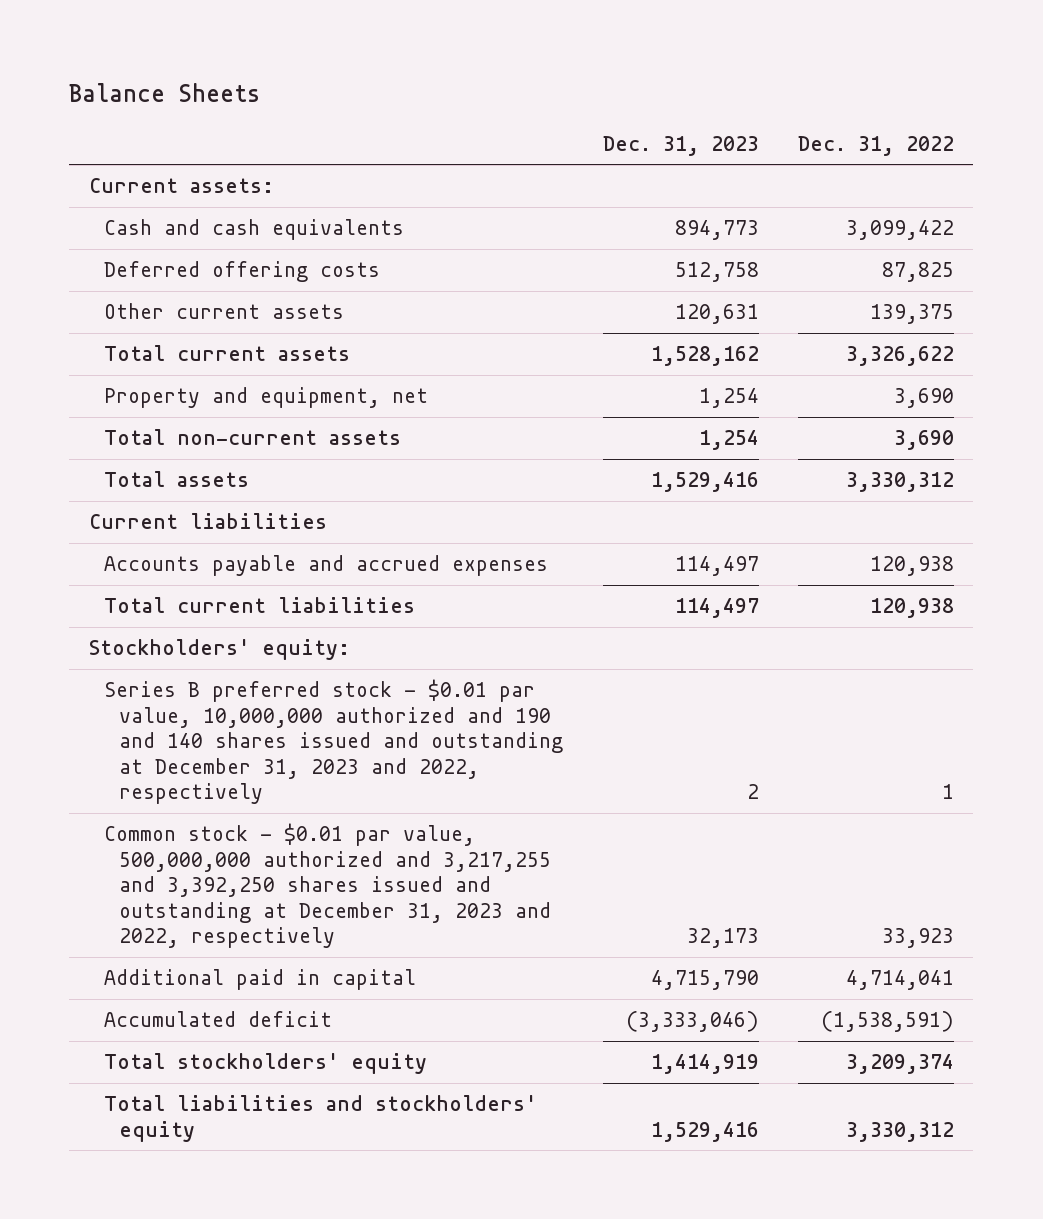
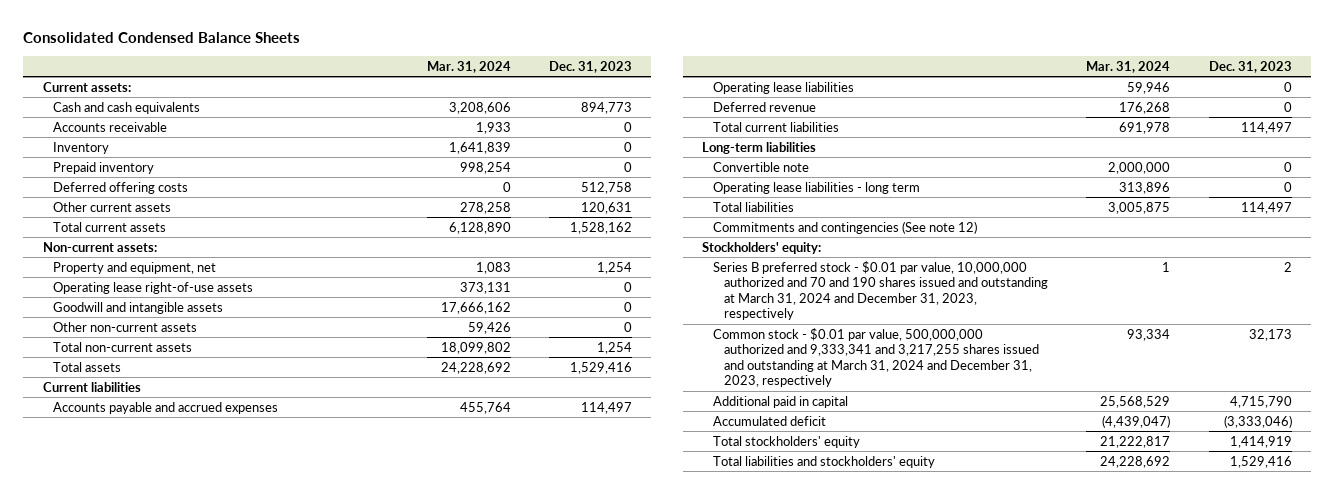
[69,82,261,102] Balance Sheets -> [23,32,301,44] Consolidated Condensed Balance Sheets
[797,135,954,156] Dec. 31, 2022 -> none
none -> [426,60,511,73] Mar. 31, 2024
none -> [53,121,168,132] Accounts receivable
none -> [53,141,110,154] Inventory
none -> [53,161,155,174] Prepaid inventory
none -> [42,241,157,252] Non-current assets:
none -> [53,281,254,294] Operating lease right-of-use assets
none -> [53,301,224,314] Goodwill and intangible assets
none -> [53,321,198,332] Other non-current assets
none -> [713,81,855,94] Operating lease liabilities
none -> [713,101,817,112] Deferred revenue
none -> [702,141,817,154] Long-term liabilities
none -> [713,161,810,172] Convertible note
none -> [713,181,921,194] Operating lease liabilities - long term
none -> [713,201,795,212] Total liabilities
none -> [713,220,978,234] Commitments and contingencies (See note 12)
[104,678,564,805] Series B preferred stock - $0.01 par value, 10,000,000 authorized and 190 and 140 shares issued and outstanding at December 31, 2023 and 2022, respectively -> [713,260,1048,321] Series B preferred stock - $0.01 par value, 10,000,000 authorized and 70 and 190 shares issued and outstanding at March 31, 2024 and December 31, 2023, respectively
[104,822,552,949] Common stock - $0.01 par value, 500,000,000 authorized and 3,217,255 and 3,392,250 shares issued and outstanding at December 31, 2023 and 2022, respectively -> [713,327,1039,388] Common stock - $0.01 par value, 500,000,000 authorized and 9,333,341 and 3,217,255 shares issued and outstanding at March 31, 2024 and December 31, 2023, respectively

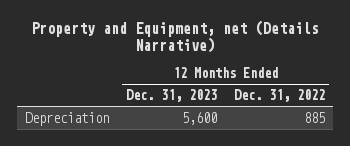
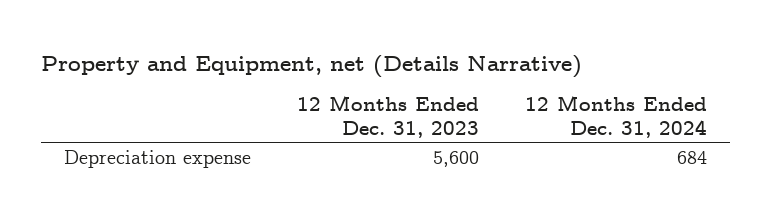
[233,89,325,103] Dec. 31, 2022 -> none
none -> [525,95,708,138] 12 Months Ended Dec. 31, 2024
[25,112,110,127] Depreciation -> [64,149,252,168] Depreciation expense

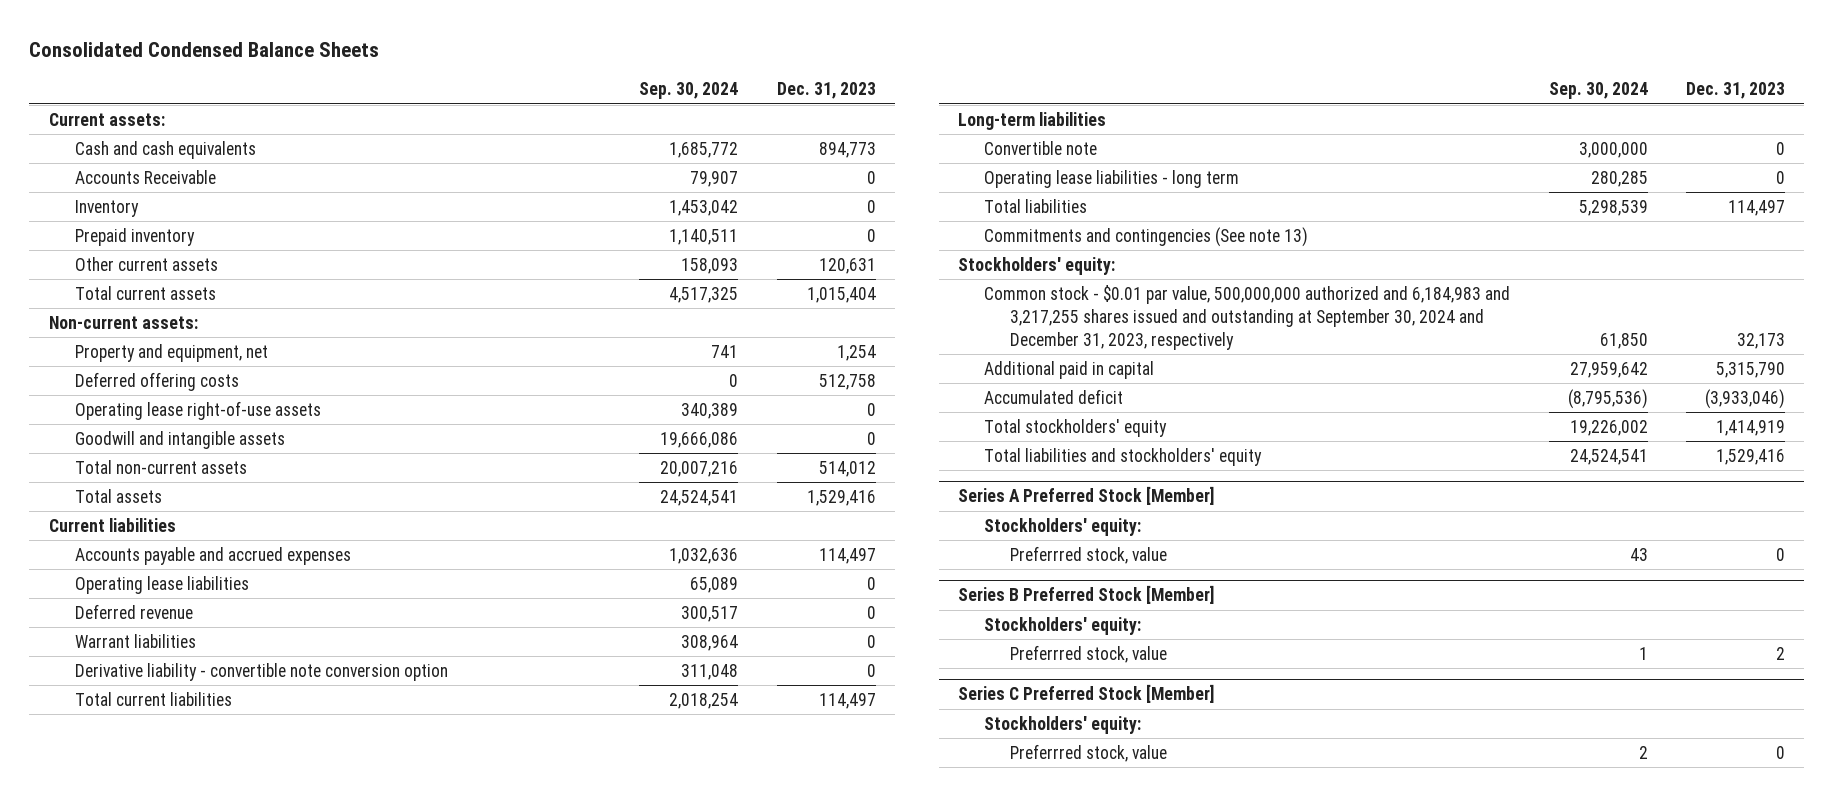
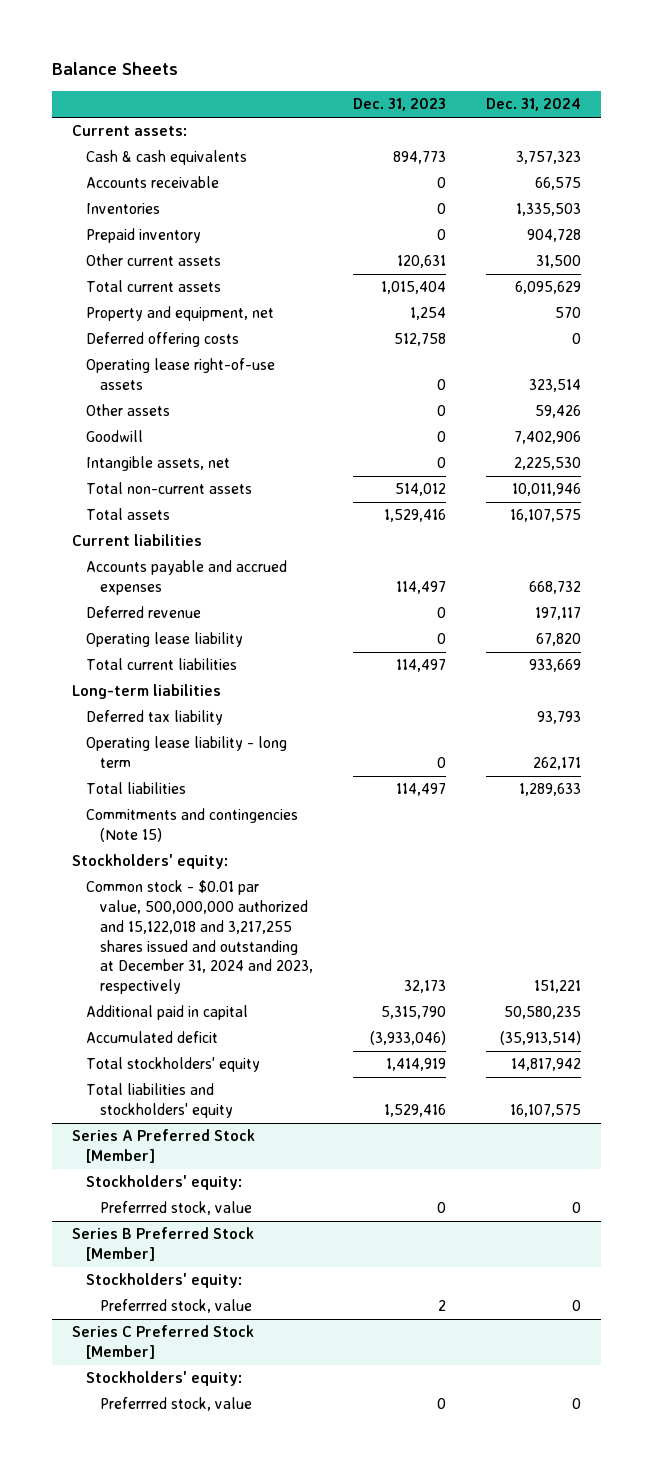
[29,41,380,57] Consolidated Condensed Balance Sheets -> [51,62,178,76] Balance Sheets
[639,82,739,100] Sep. 30, 2024 -> none
none -> [486,98,582,112] Dec. 31, 2024
[74,140,256,159] Cash and cash equivalents -> [85,150,247,166] Cash & cash equivalents
[74,169,216,184] Accounts Receivable -> [85,176,219,189] Accounts receivable
[74,199,139,217] Inventory -> [85,203,160,215] Inventories
[48,315,198,329] Non-current assets: -> none
[74,430,285,449] Goodwill and intangible assets -> none
none -> [85,404,170,417] Other assets
none -> [85,430,143,443] Goodwill
none -> [85,456,230,472] Intangible assets, net
[74,575,249,594] Operating lease liabilities -> none
[74,633,196,648] Warrant liabilities -> none
[74,662,448,681] Derivative liability - convertible note conversion option -> none
none -> [85,632,243,648] Operating lease liability
[984,140,1098,155] Convertible note -> none
none -> [85,710,223,726] Deferred tax liability
[984,169,1240,188] Operating lease liabilities - long term -> [85,736,287,769] Operating lease liability - long term
[984,226,1309,247] Commitments and contingencies (See note 13) -> [85,808,298,843] Commitments and contingencies (Note 15)
[984,284,1511,350] Common stock - $0.01 par value, 500,000,000 authorized and 6,184,983 and 3,217,255 shares issued and outstanding at September 30, 2024 and December 31, 2023, respectively -> [85,880,314,995] Common stock - $0.01 par value, 500,000,000 authorized and 15,122,018 and 3,217,255 shares issued and outstanding at December 31, 2024 and 2023, respectively

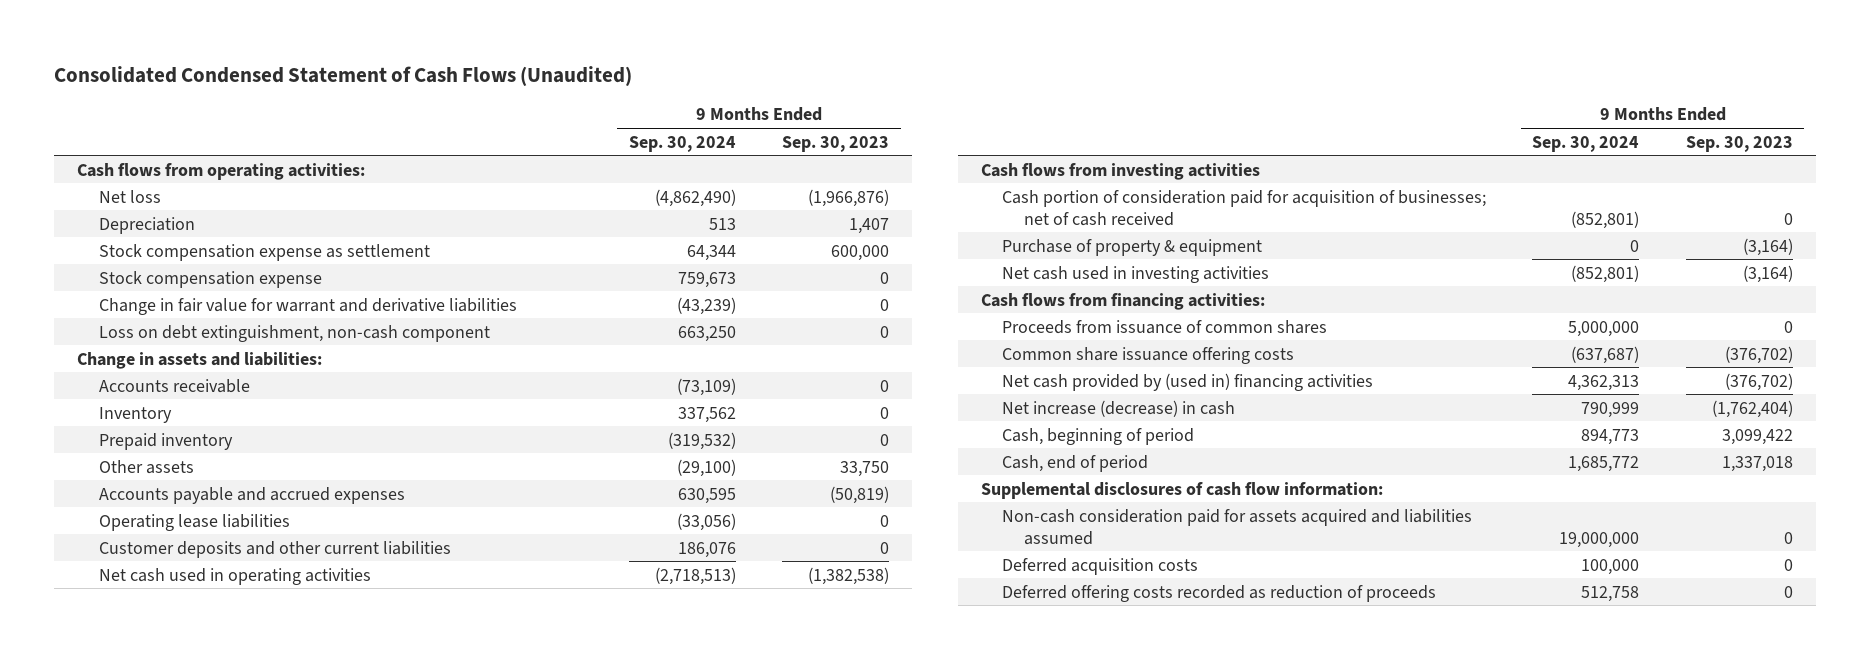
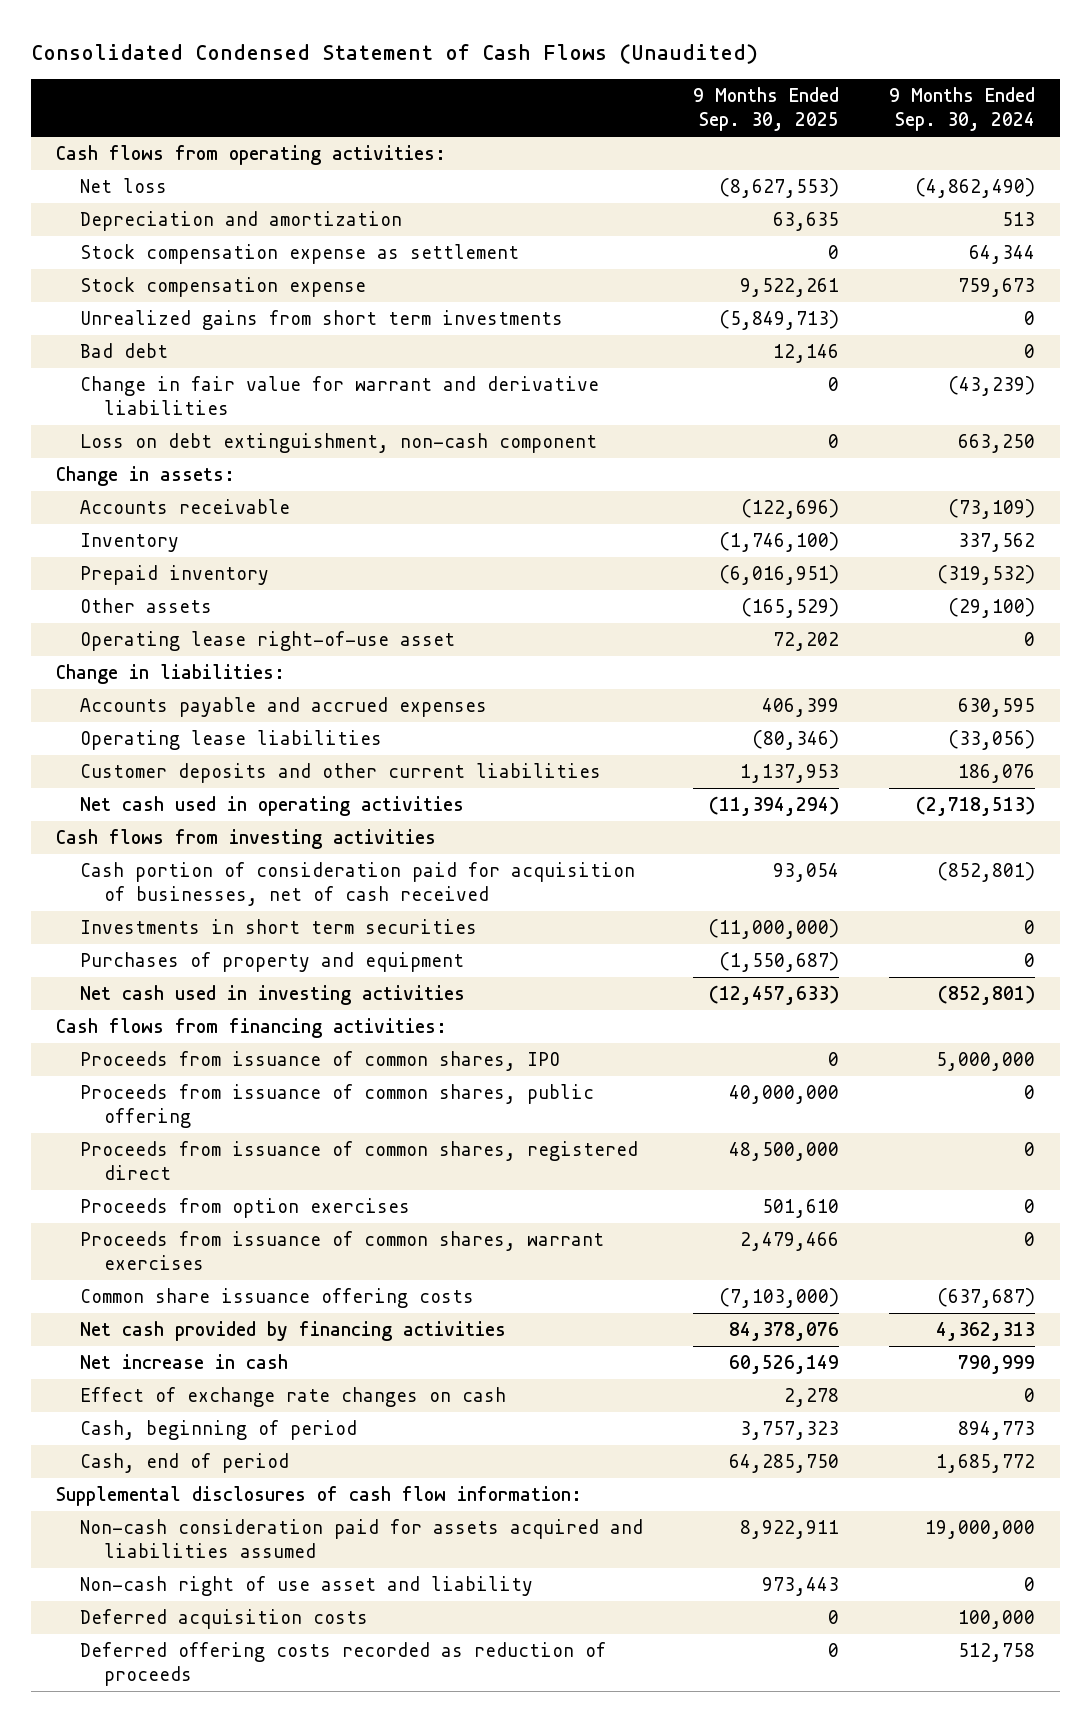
[782,135,890,152] Sep. 30, 2023 -> none
none -> [693,86,840,132] 9 Months Ended Sep. 30, 2025
[98,216,195,234] Depreciation -> [80,210,403,231] Depreciation and amortization
none -> [80,309,564,330] Unrealized gains from short term investments
none -> [80,342,169,358] Bad debt
[77,351,323,369] Change in assets and liabilities: -> [55,465,235,486] Change in assets:
none -> [80,630,456,651] Operating lease right-of-use asset
none -> [55,663,285,684] Change in liabilities:
[1002,189,1487,226] Cash portion of consideration paid for acquisition of businesses; net of cash received -> [80,861,636,907] Cash portion of consideration paid for acquisition of businesses, net of cash received
none -> [80,918,478,934] Investments in short term securities
[1002,238,1263,256] Purchase of property & equipment -> [80,951,465,972] Purchases of property and equipment
[1002,319,1328,334] Proceeds from issuance of common shares -> [80,1050,561,1071] Proceeds from issuance of common shares, IPO
none -> [80,1083,595,1129] Proceeds from issuance of common shares, public offering
none -> [80,1140,639,1181] Proceeds from issuance of common shares, registered direct
none -> [80,1197,411,1218] Proceeds from option exercises
none -> [80,1230,605,1271] Proceeds from issuance of common shares, warrant exercises
[1002,372,1374,391] Net cash provided by (used in) financing activities -> [80,1320,507,1341] Net cash provided by financing activities
[1002,399,1236,417] Net increase (decrease) in cash -> [80,1353,289,1369] Net increase in cash
none -> [80,1386,507,1407] Effect of exchange rate changes on cash
none -> [80,1575,534,1596] Non-cash right of use asset and liability

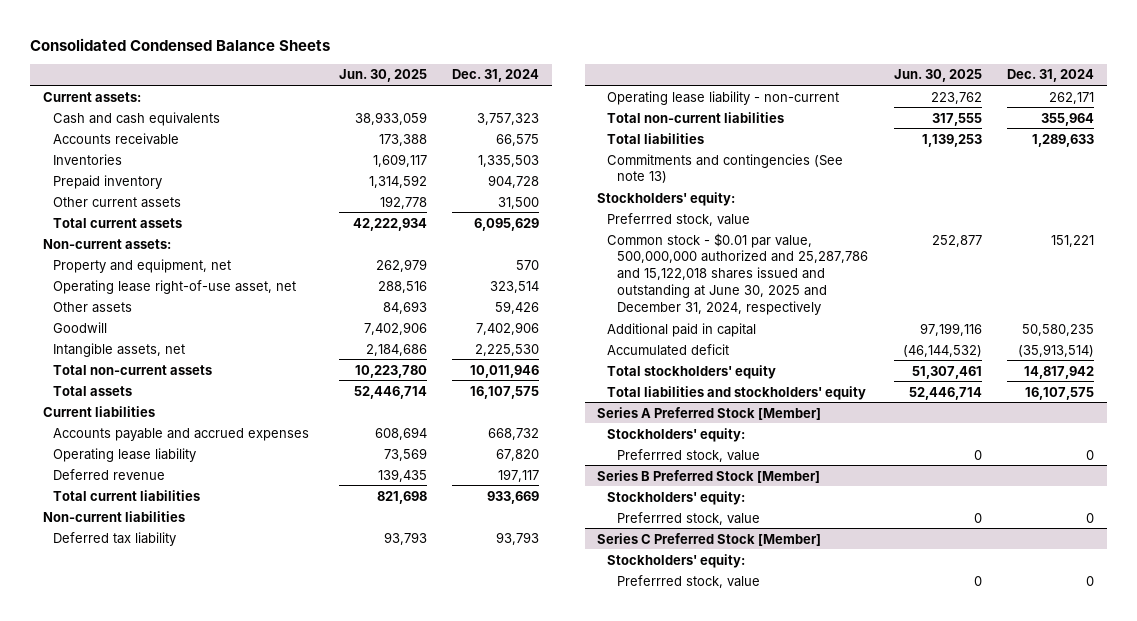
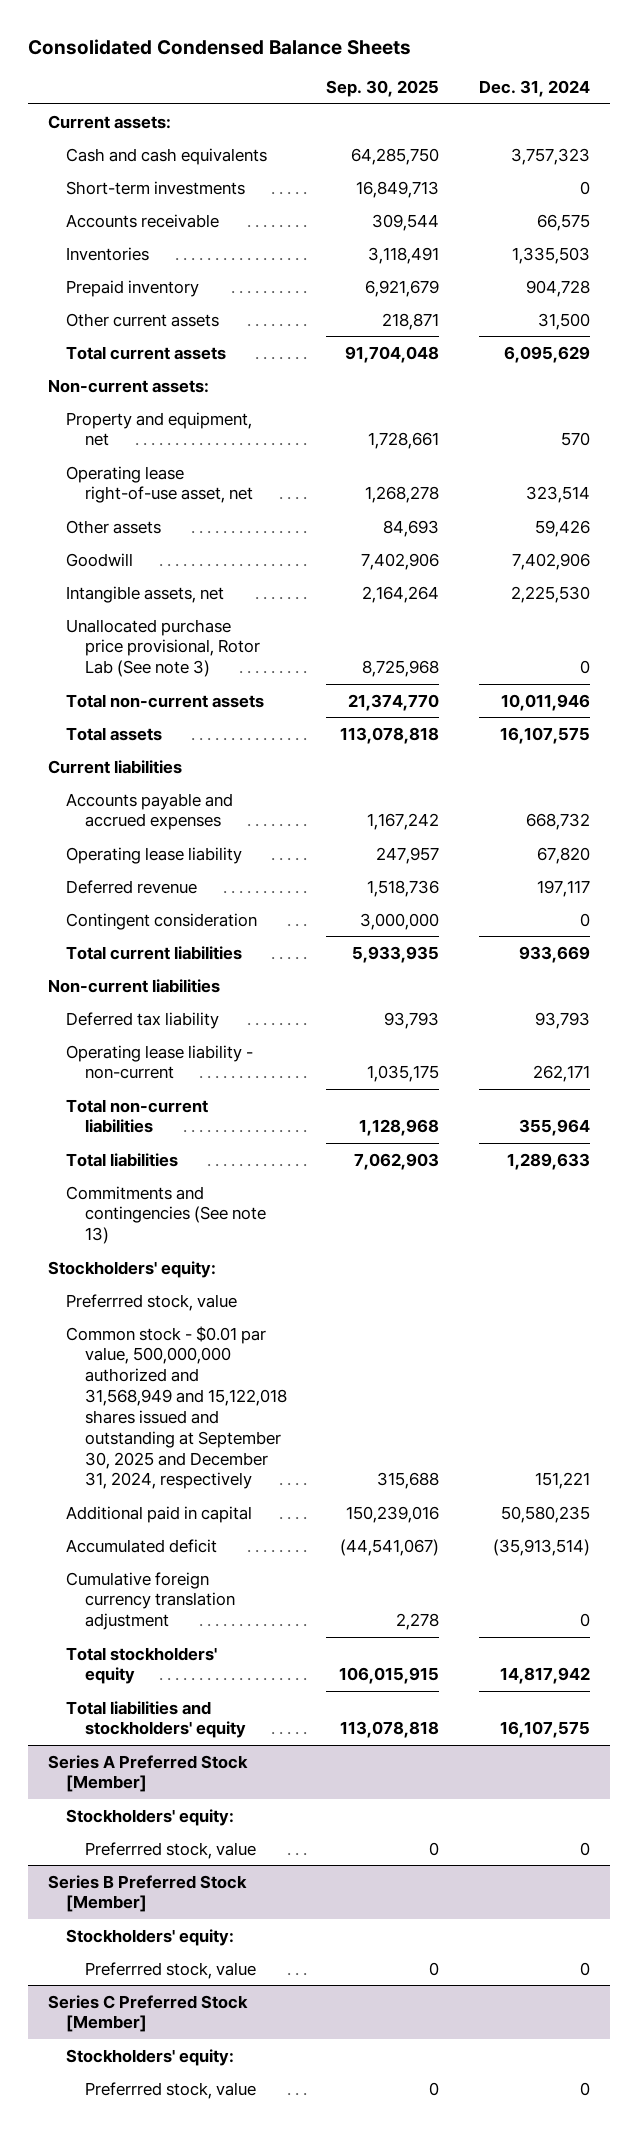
[338,69,427,83] Jun. 30, 2025 -> none
none -> [326,80,440,98] Sep. 30, 2025
none -> [66,180,246,195] Short-term investments
none -> [66,618,260,678] Unallocated purchase price provisional, Rotor Lab (See note 3)
none -> [66,912,258,930] Contingent consideration
[607,232,869,315] Common stock - $0.01 par value, 500,000,000 authorized and 25,287,786 and 15,122,018 shares issued and outstanding at June 30, 2025 and December 31, 2024, respectively -> [66,1325,287,1490] Common stock - $0.01 par value, 500,000,000 authorized and 31,568,949 and 15,122,018 shares issued and outstanding at September 30, 2025 and December 31, 2024, respectively
none -> [66,1571,235,1631] Cumulative foreign currency translation adjustment

